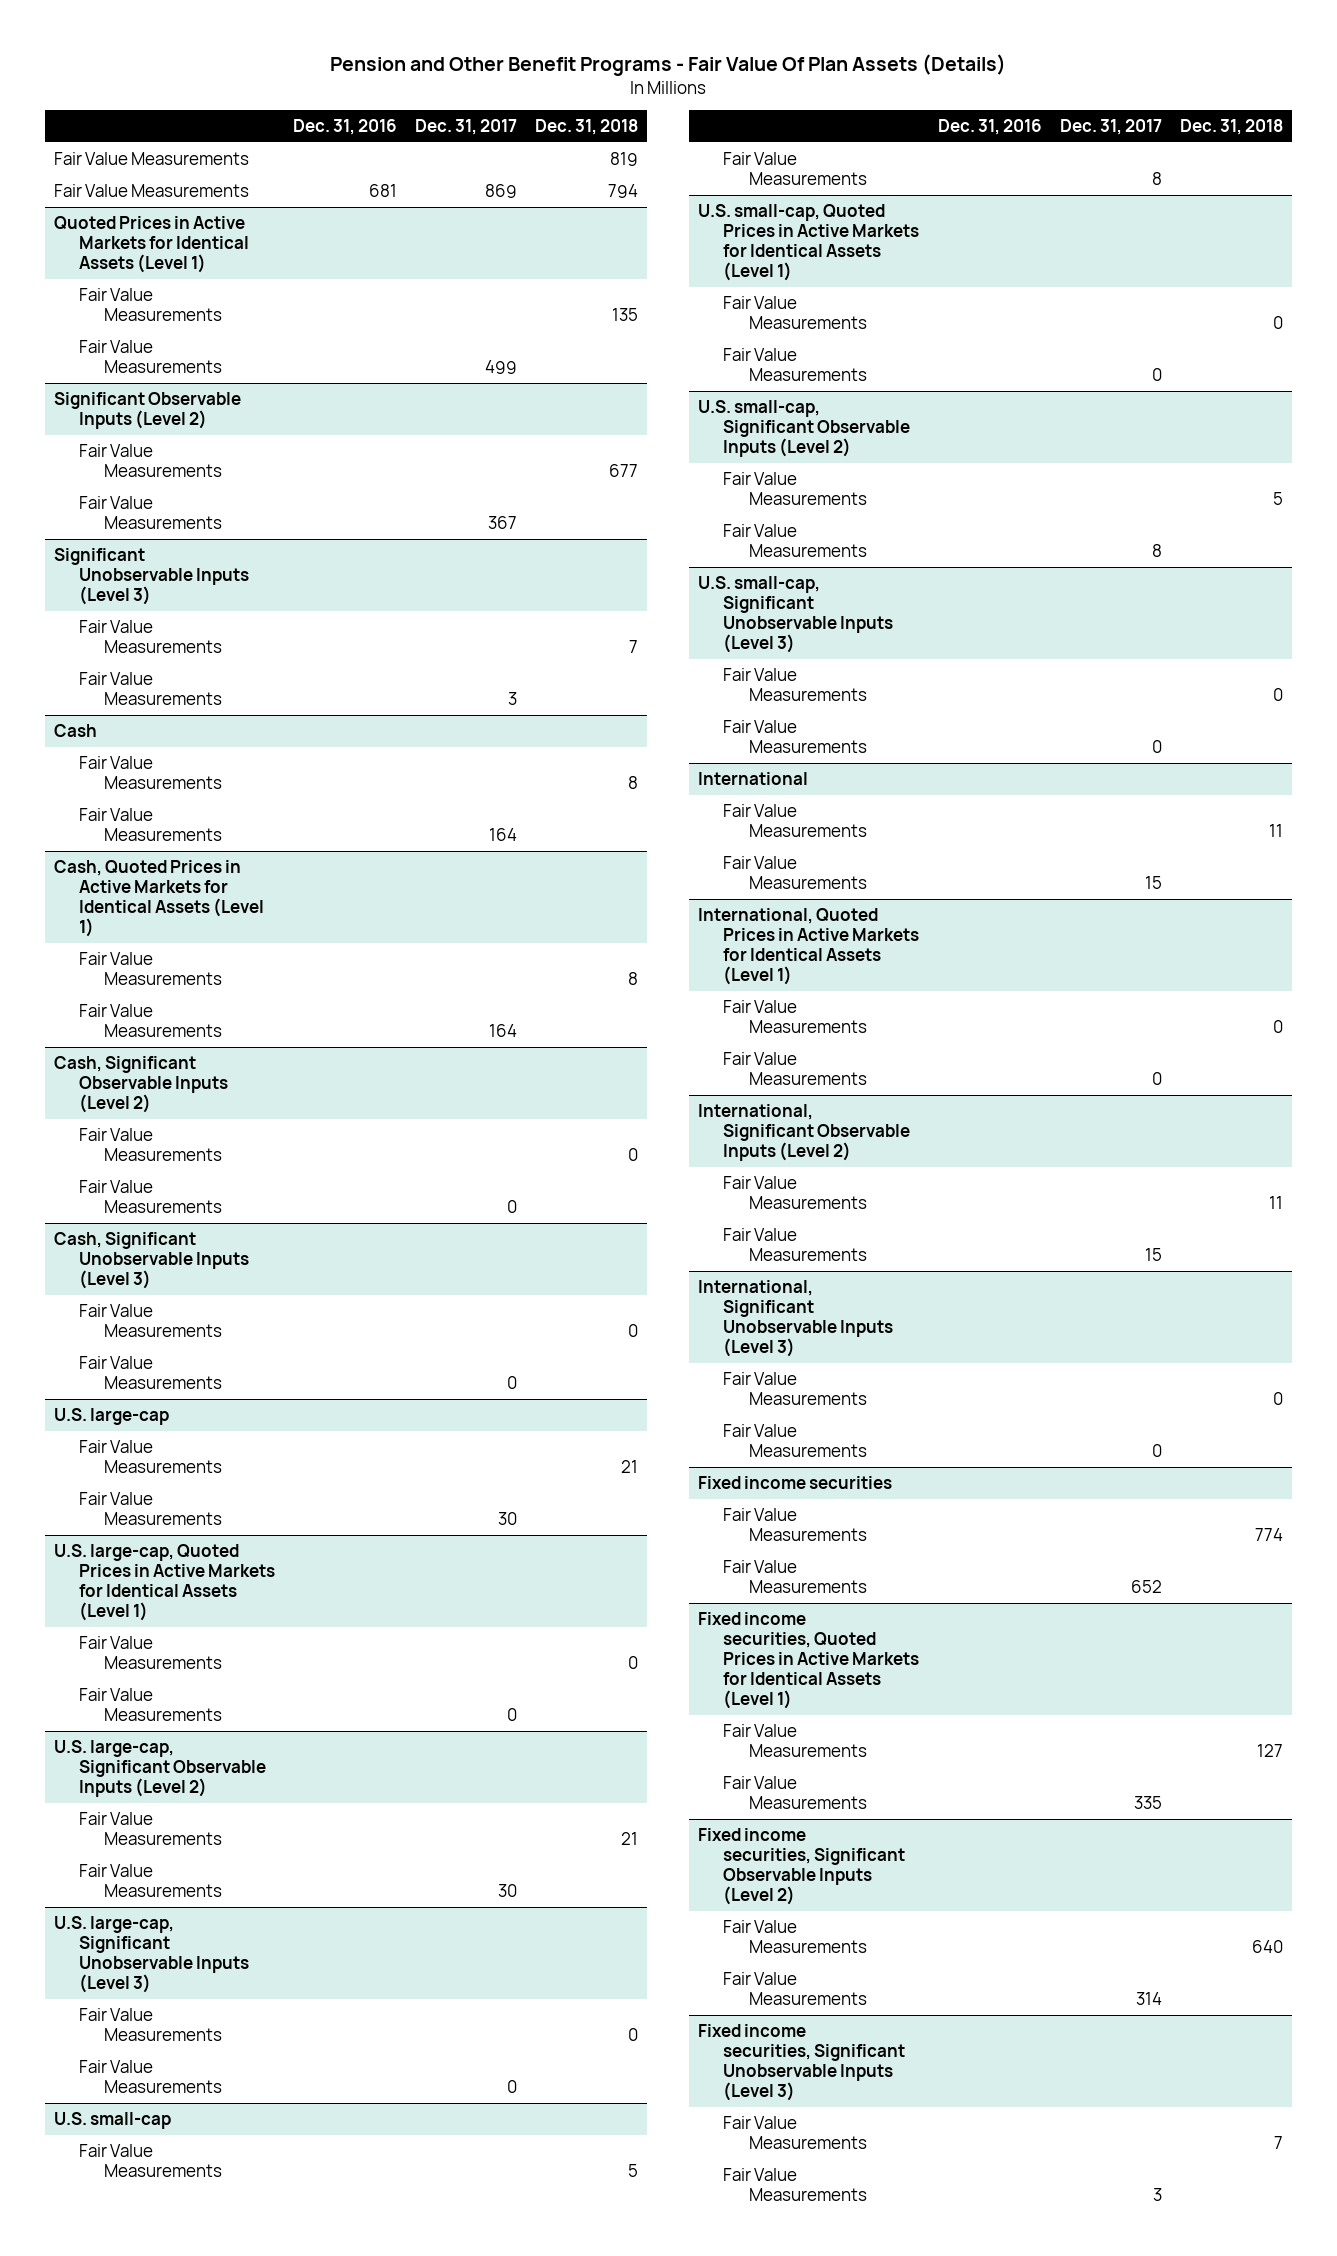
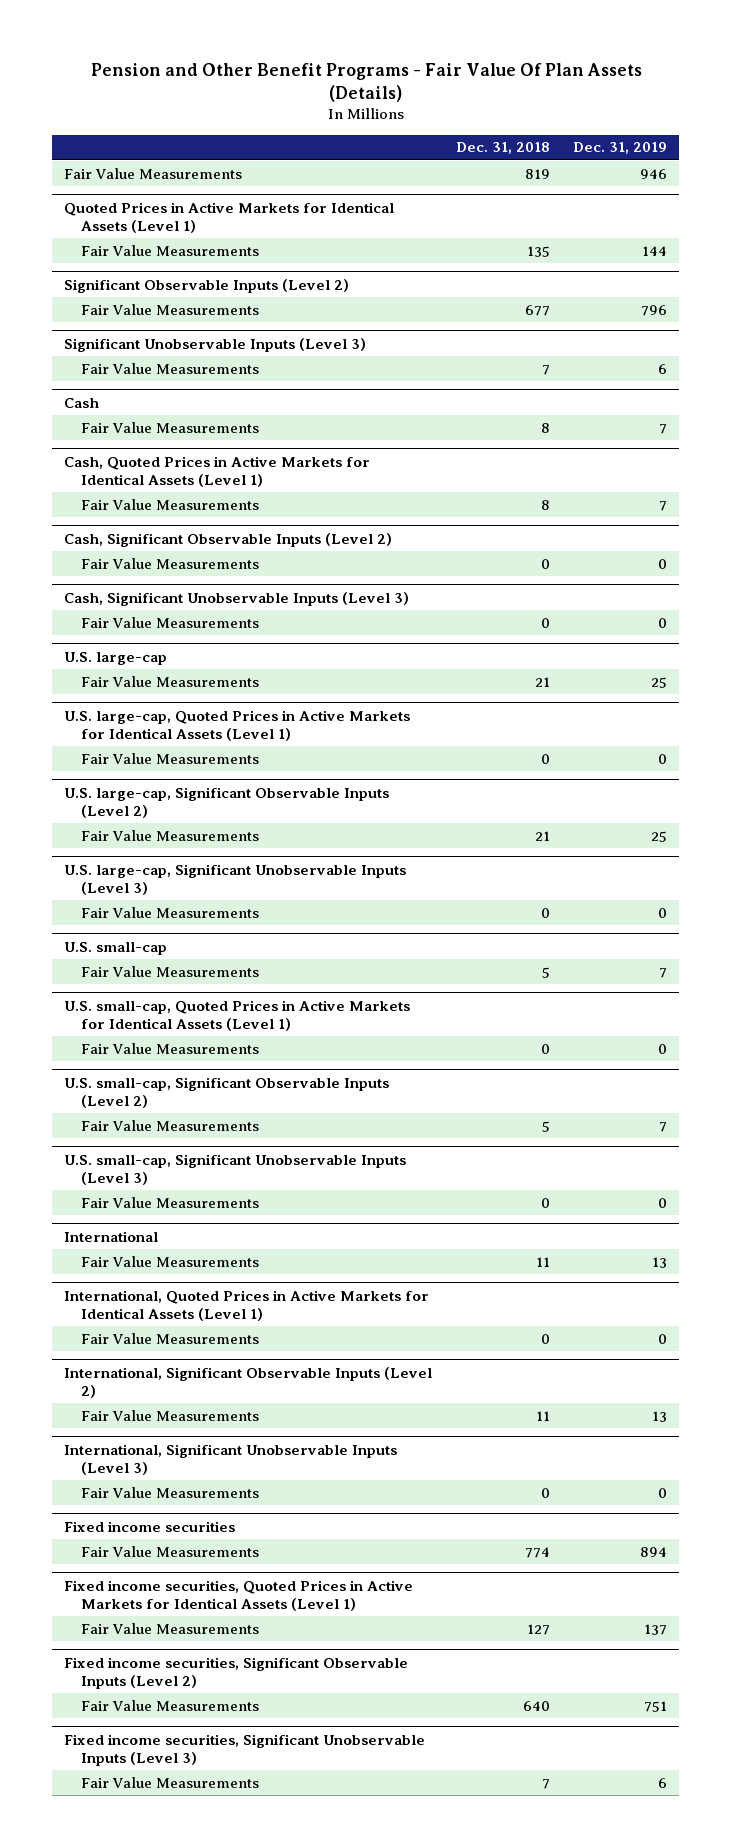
[293,119,398,136] Dec. 31, 2016 -> none
[415,119,518,136] Dec. 31, 2017 -> none
none -> [573,142,668,155] Dec. 31, 2019
[53,183,249,197] Fair Value Measurements -> none
[79,339,223,373] Fair Value Measurements -> none
[79,495,223,529] Fair Value Measurements -> none
[79,671,223,705] Fair Value Measurements -> none
[79,807,223,841] Fair Value Measurements -> none
[79,1003,223,1037] Fair Value Measurements -> none
[79,1179,223,1213] Fair Value Measurements -> none
[79,1355,223,1389] Fair Value Measurements -> none
[79,1491,223,1525] Fair Value Measurements -> none
[79,1687,223,1721] Fair Value Measurements -> none
[79,1863,223,1897] Fair Value Measurements -> none
[79,2059,223,2093] Fair Value Measurements -> none
[723,151,867,185] Fair Value Measurements -> none
[723,347,867,381] Fair Value Measurements -> none
[723,523,867,557] Fair Value Measurements -> none
[723,719,867,753] Fair Value Measurements -> none
[723,855,867,889] Fair Value Measurements -> none
[723,1051,867,1085] Fair Value Measurements -> none
[723,1227,867,1261] Fair Value Measurements -> none
[723,1423,867,1457] Fair Value Measurements -> none
[723,1559,867,1593] Fair Value Measurements -> none
[723,1775,867,1809] Fair Value Measurements -> none
[723,1971,867,2005] Fair Value Measurements -> none
[723,2167,867,2201] Fair Value Measurements -> none

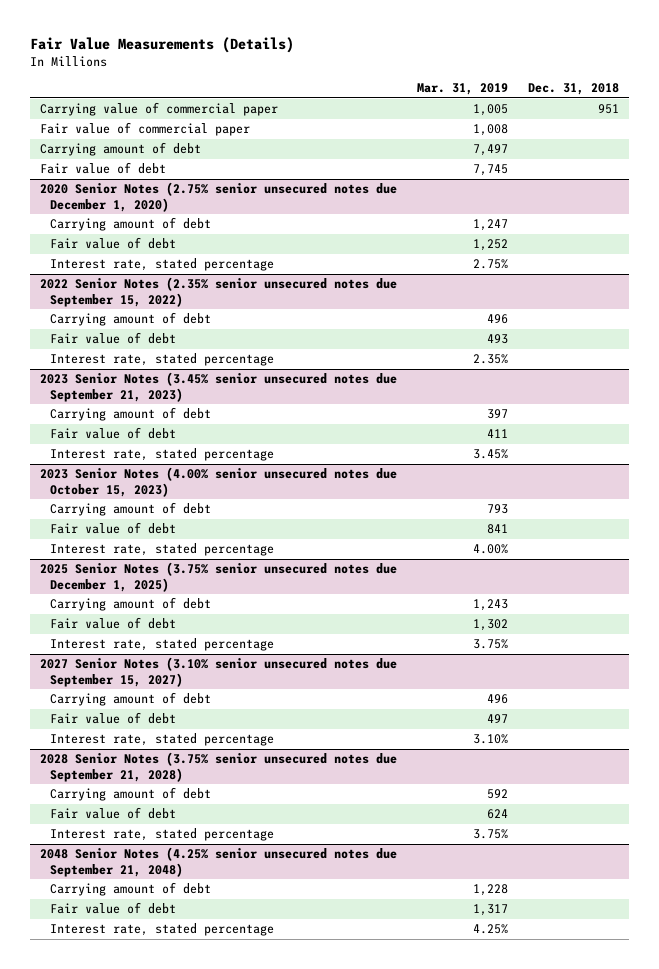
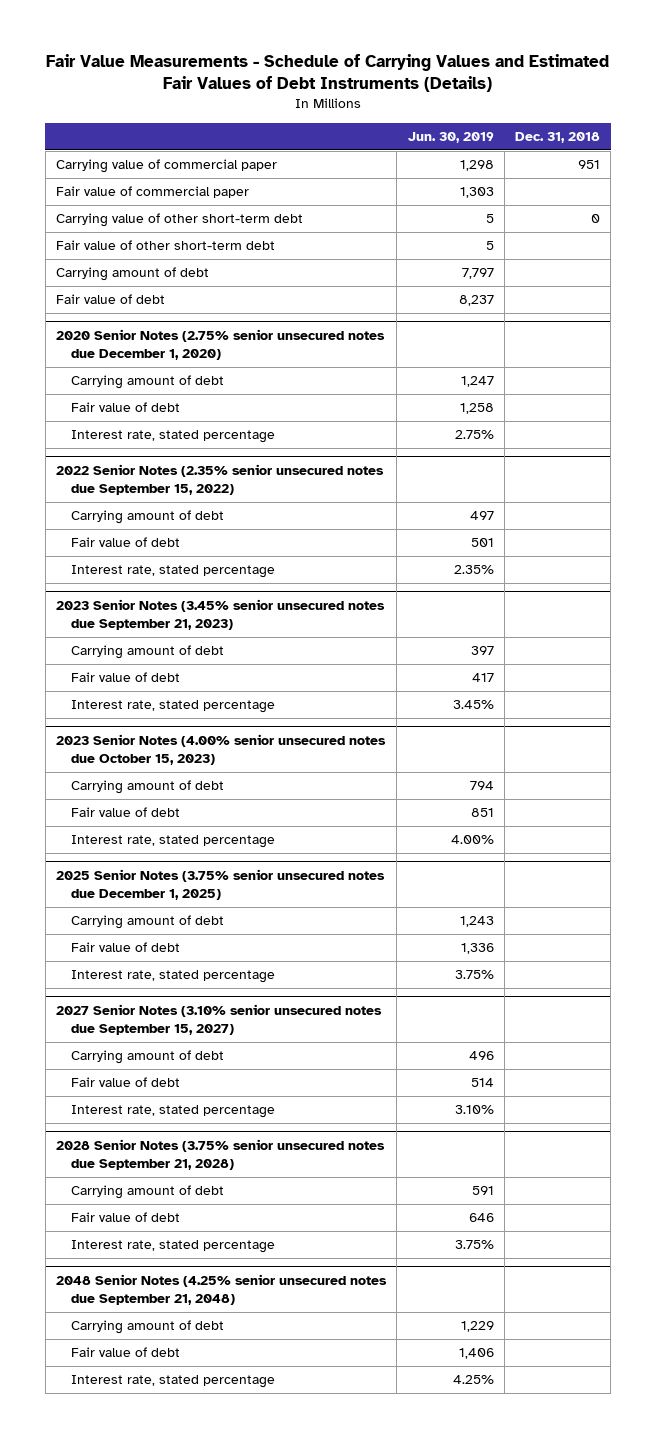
[29,37,294,54] Fair Value Measurements (Details) -> [46,54,610,93] Fair Value Measurements - Schedule of Carrying Values and Estimated Fair Values of Debt Instruments (Details)
[417,83,509,96] Mar. 31, 2019 -> none
none -> [407,132,494,144] Jun. 30, 2019
none -> [55,213,303,228] Carrying value of other short-term debt
none -> [55,240,275,251] Fair value of other short-term debt

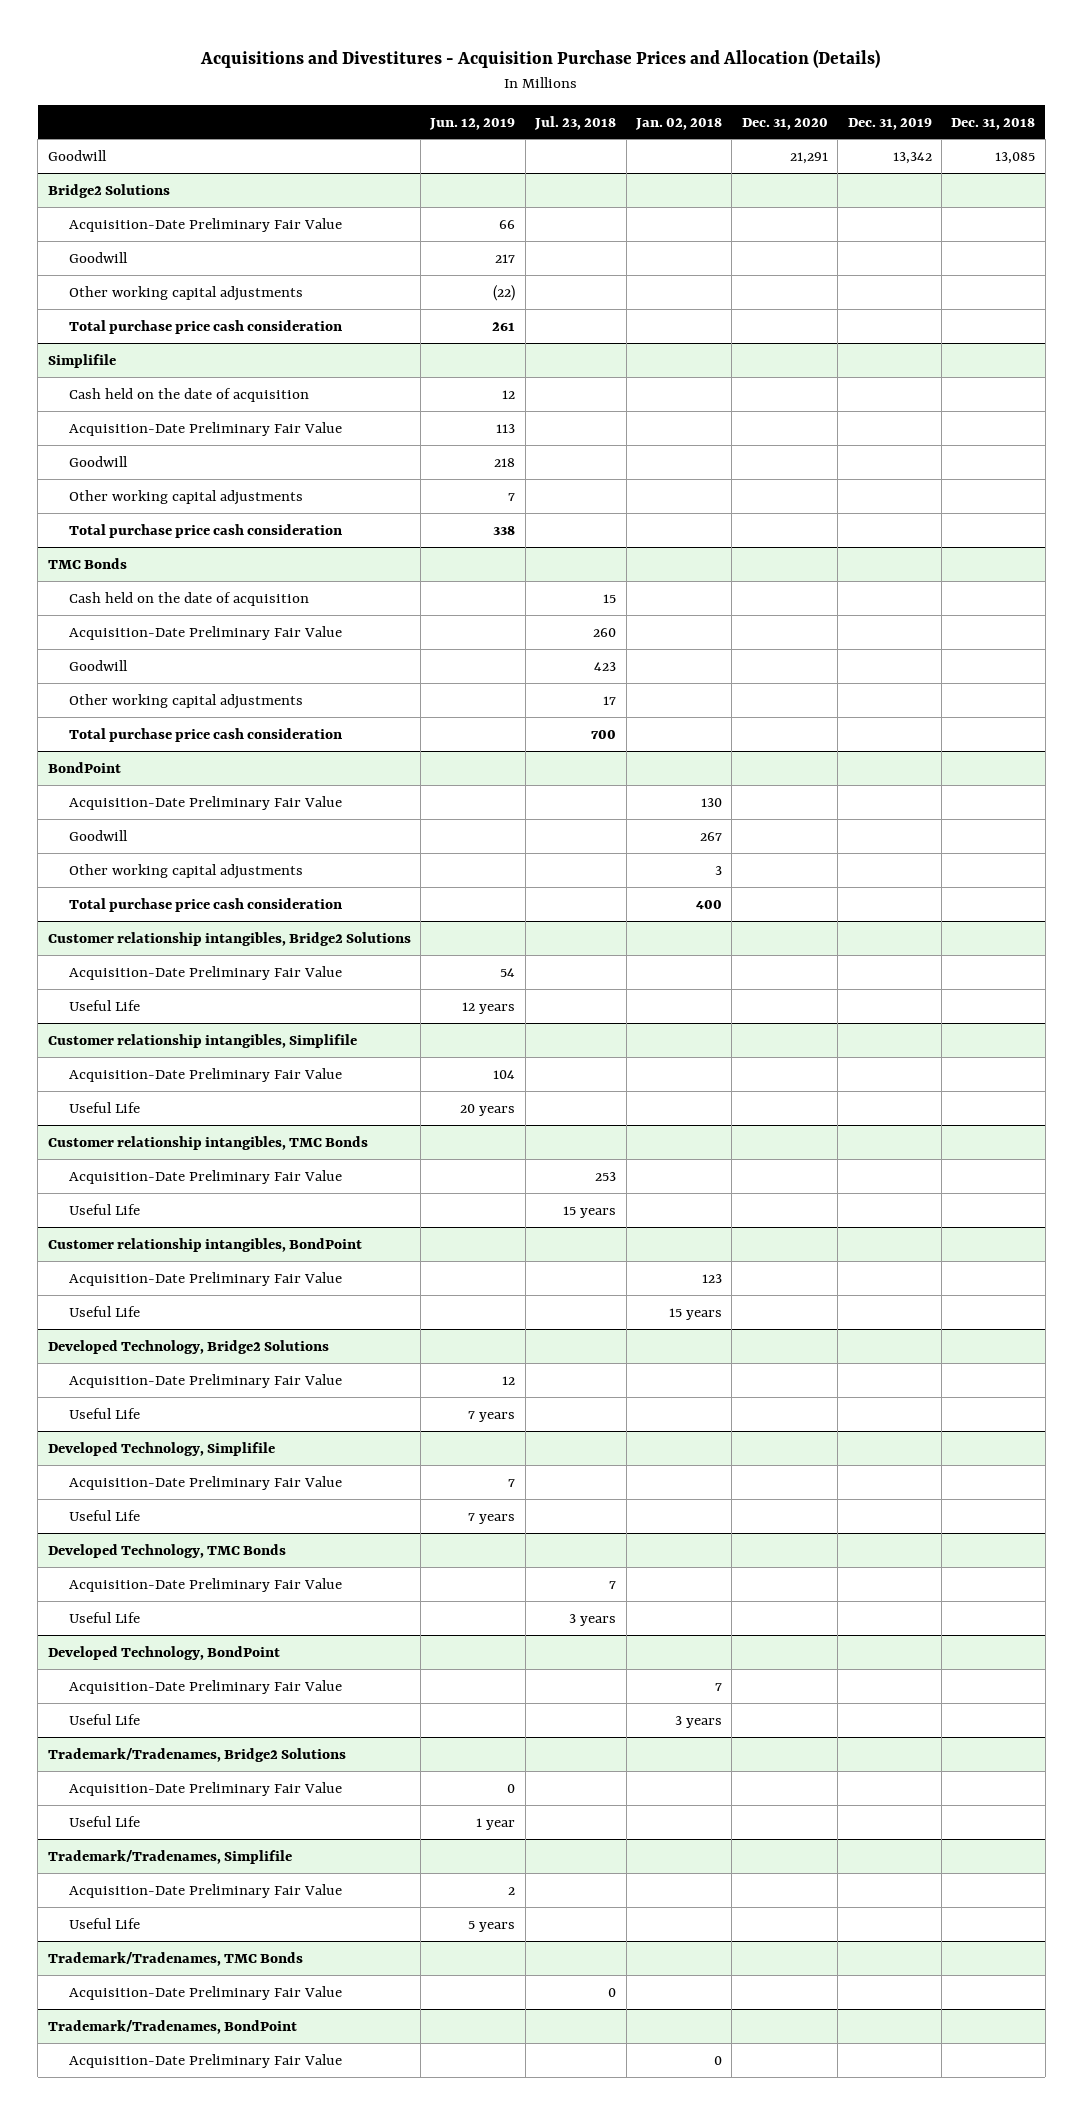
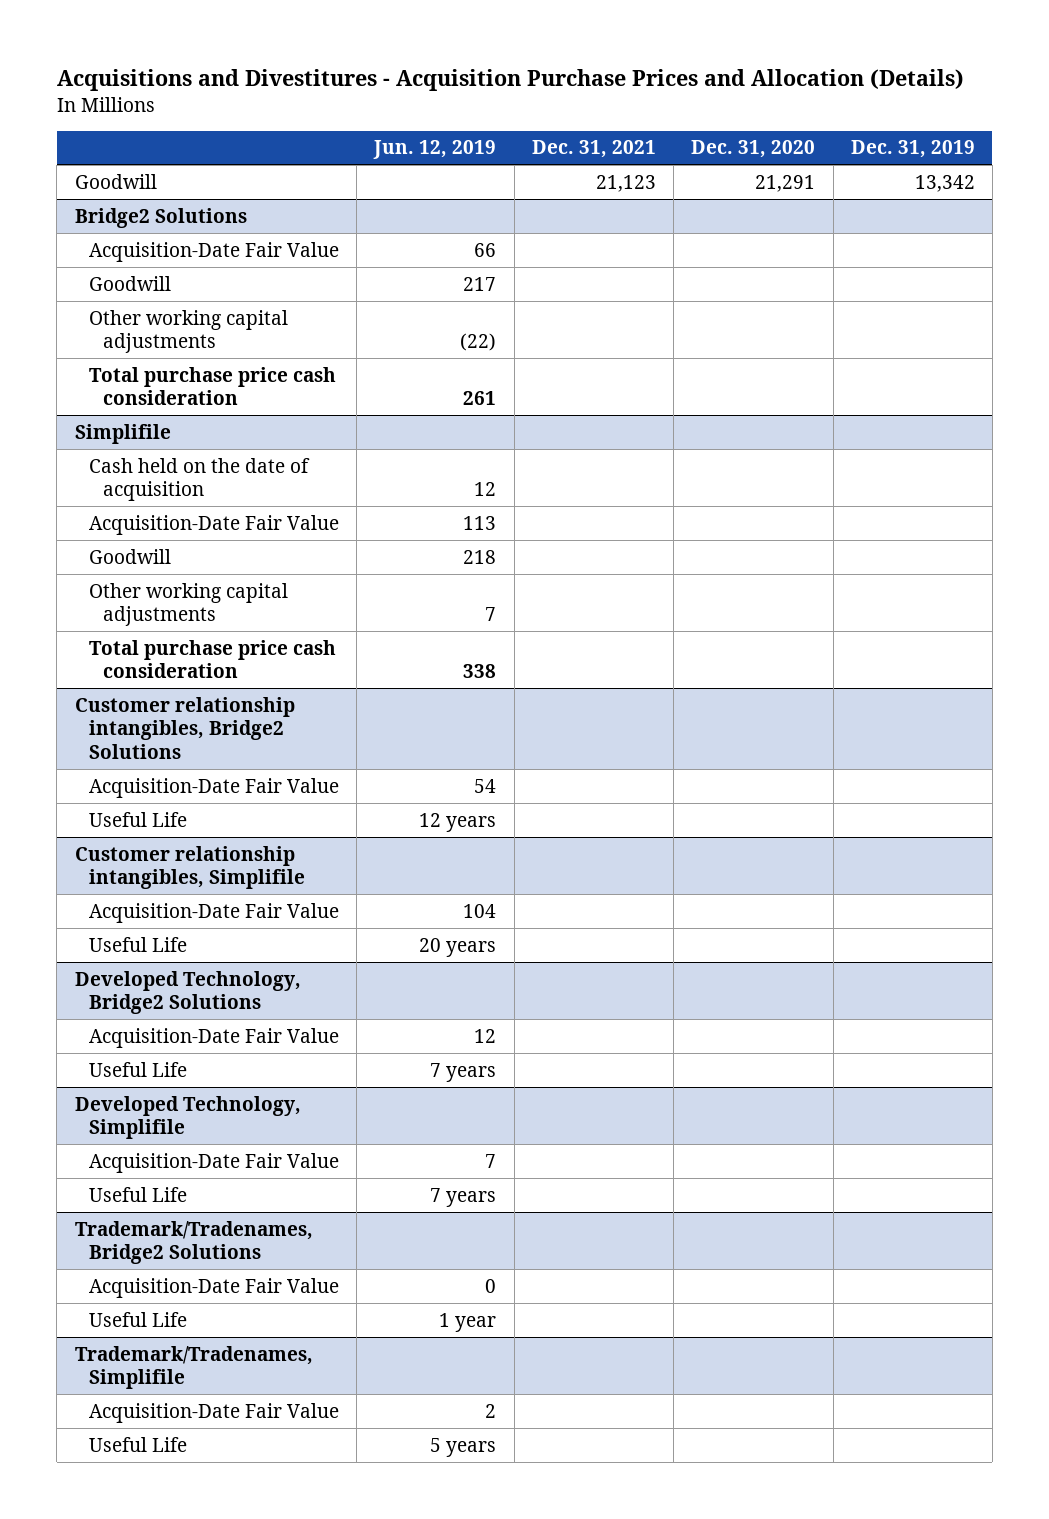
[534,115,617,130] Jul. 23, 2018 -> none
[634,117,722,130] Jan. 02, 2018 -> none
[951,117,1036,130] Dec. 31, 2018 -> none
none -> [531,140,656,159] Dec. 31, 2021
[68,217,342,232] Acquisition-Date Preliminary Fair Value -> [89,241,340,262] Acquisition-Date Fair Value
[68,421,342,436] Acquisition-Date Preliminary Fair Value -> [89,514,340,535] Acquisition-Date Fair Value
[47,557,127,569] TMC Bonds -> none
[68,591,309,606] Cash held on the date of acquisition -> none
[68,625,342,640] Acquisition-Date Preliminary Fair Value -> none
[68,659,128,671] Goodwill -> none
[68,693,303,709] Other working capital adjustments -> none
[68,727,342,742] Total purchase price cash consideration -> none
[47,761,121,773] BondPoint -> none
[68,795,342,810] Acquisition-Date Preliminary Fair Value -> none
[68,829,128,841] Goodwill -> none
[68,863,303,879] Other working capital adjustments -> none
[68,897,342,912] Total purchase price cash consideration -> none
[68,965,342,980] Acquisition-Date Preliminary Fair Value -> [89,777,340,798] Acquisition-Date Fair Value
[68,1067,342,1082] Acquisition-Date Preliminary Fair Value -> [89,902,340,923] Acquisition-Date Fair Value
[47,1135,368,1150] Customer relationship intangibles, TMC Bonds -> none
[68,1169,342,1184] Acquisition-Date Preliminary Fair Value -> none
[68,1203,140,1215] Useful Life -> none
[47,1237,362,1252] Customer relationship intangibles, BondPoint -> none
[68,1271,342,1286] Acquisition-Date Preliminary Fair Value -> none
[68,1305,140,1317] Useful Life -> none
[68,1373,342,1388] Acquisition-Date Preliminary Fair Value -> [89,1027,340,1048] Acquisition-Date Fair Value
[68,1475,342,1490] Acquisition-Date Preliminary Fair Value -> [89,1152,340,1173] Acquisition-Date Fair Value
[47,1543,286,1558] Developed Technology, TMC Bonds -> none
[68,1577,342,1592] Acquisition-Date Preliminary Fair Value -> none
[68,1611,140,1623] Useful Life -> none
[47,1645,280,1660] Developed Technology, BondPoint -> none
[68,1679,342,1694] Acquisition-Date Preliminary Fair Value -> none
[68,1713,140,1725] Useful Life -> none
[68,1781,342,1796] Acquisition-Date Preliminary Fair Value -> [89,1277,340,1298] Acquisition-Date Fair Value
[68,1883,342,1898] Acquisition-Date Preliminary Fair Value -> [89,1402,340,1423] Acquisition-Date Fair Value
[47,1951,303,1966] Trademark/Tradenames, TMC Bonds -> none
[68,1985,342,2000] Acquisition-Date Preliminary Fair Value -> none
[47,2019,297,2034] Trademark/Tradenames, BondPoint -> none
[68,2053,342,2068] Acquisition-Date Preliminary Fair Value -> none

